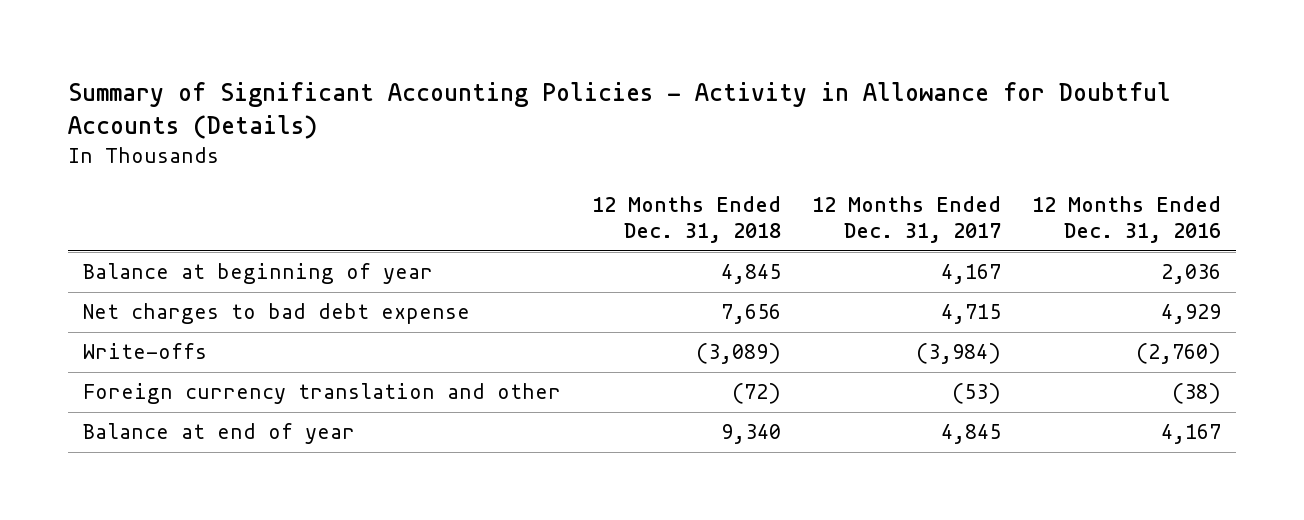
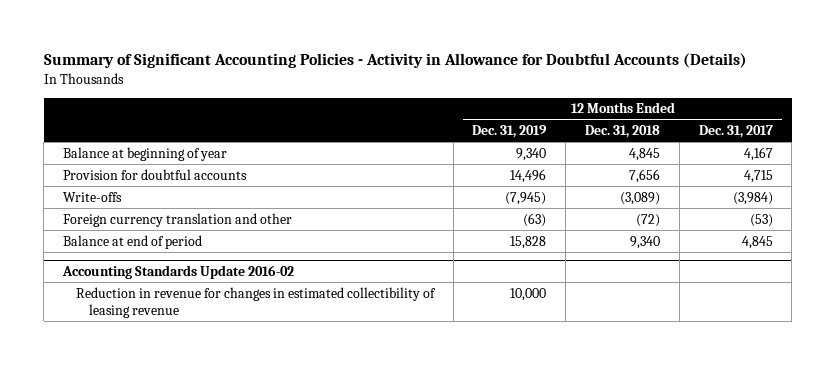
[1031,195,1221,243] 12 Months Ended Dec. 31, 2016 -> none
none -> [472,124,548,138] Dec. 31, 2019
[83,303,471,325] Net charges to bad debt expense -> [63,168,248,180] Provision for doubtful accounts
[83,423,356,445] Balance at end of year -> [63,234,203,249] Balance at end of period
none -> [62,265,295,280] Accounting Standards Update 2016-02
none -> [75,286,436,318] Reduction in revenue for changes in estimated collectibility of leasing revenue

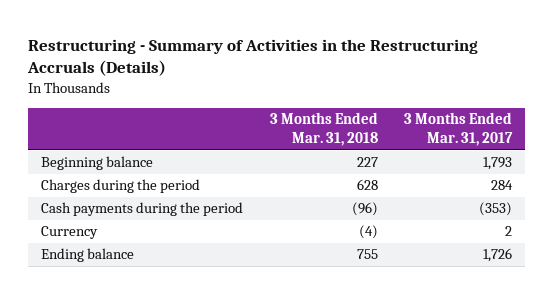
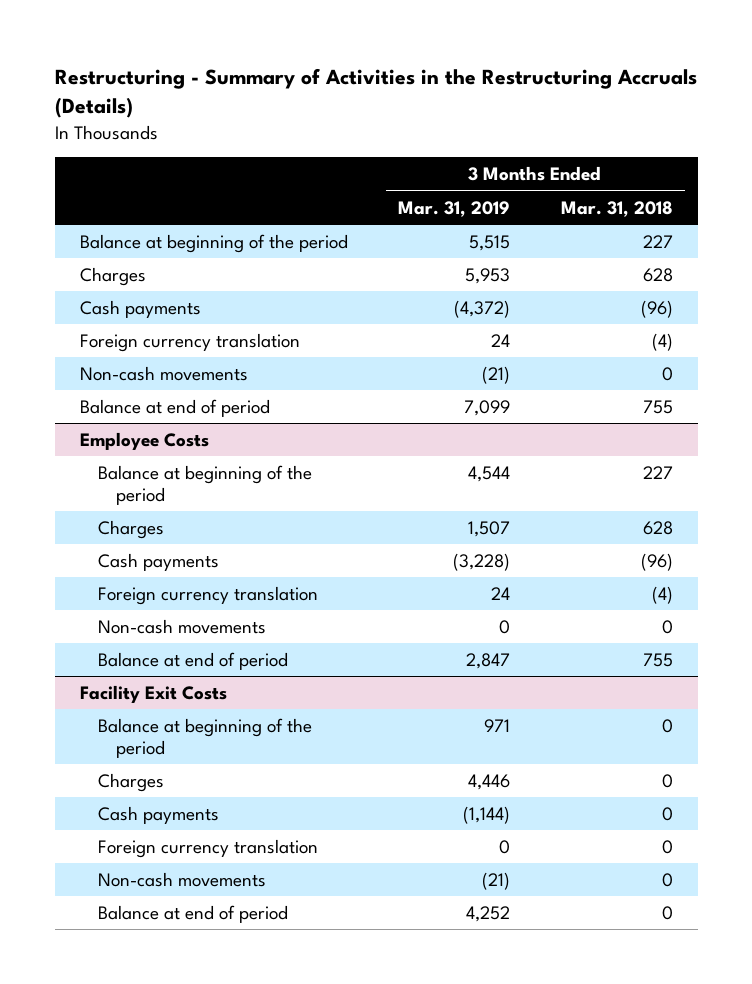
[403,112,513,147] 3 Months Ended Mar. 31, 2017 -> none
none -> [398,200,511,217] Mar. 31, 2019
[41,156,154,171] Beginning balance -> [79,233,348,253] Balance at beginning of the period
[41,179,201,194] Charges during the period -> [79,266,146,286] Charges
[41,202,244,217] Cash payments during the period -> [79,299,201,318] Cash payments
[41,226,99,240] Currency -> [79,332,300,352] Foreign currency translation
none -> [79,365,248,381] Non-cash movements
[41,248,135,263] Ending balance -> [79,398,270,417] Balance at end of period
none -> [79,431,209,450] Employee Costs
none -> [97,464,312,505] Balance at beginning of the period
none -> [97,519,164,539] Charges
none -> [97,552,219,571] Cash payments
none -> [97,585,318,605] Foreign currency translation
none -> [97,618,266,634] Non-cash movements
none -> [97,651,288,670] Balance at end of period
none -> [79,684,227,703] Facility Exit Costs
none -> [97,717,312,758] Balance at beginning of the period
none -> [97,772,164,792] Charges
none -> [97,805,219,824] Cash payments
none -> [97,838,318,858] Foreign currency translation
none -> [97,871,266,887] Non-cash movements
none -> [97,904,288,923] Balance at end of period

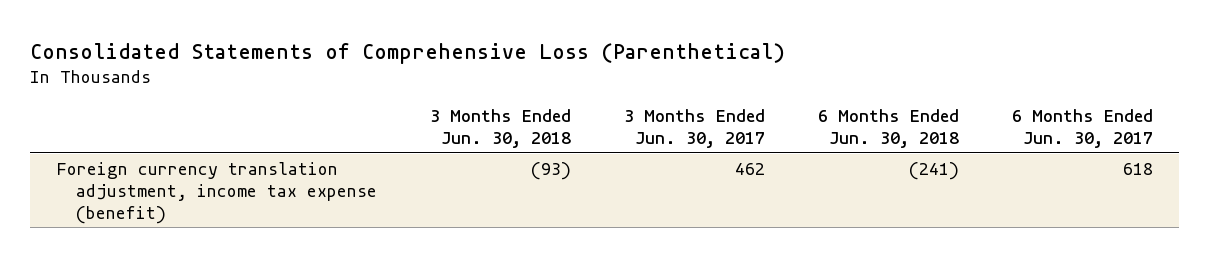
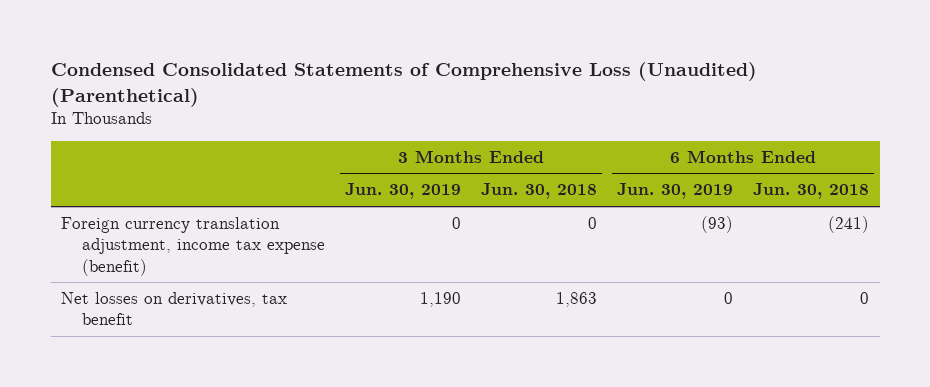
[30,42,786,64] Consolidated Statements of Comprehensive Loss (Parenthetical) -> [50,62,757,107] Condensed Consolidated Statements of Comprehensive Loss (Unaudited) (Parenthetical)
[623,109,765,149] 3 Months Ended Jun. 30, 2017 -> none
[1011,109,1153,149] 6 Months Ended Jun. 30, 2017 -> none
none -> [345,183,462,200] Jun. 30, 2019
none -> [617,183,734,200] Jun. 30, 2019
[530,161,571,180] (93) -> [588,217,598,230] 0
none -> [60,292,287,326] Net losses on derivatives, tax benefit

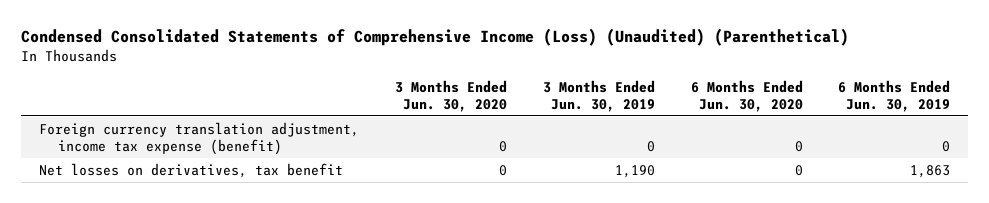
[50,62,757,107] Condensed Consolidated Statements of Comprehensive Loss (Unaudited) (Parenthetical) -> [20,28,849,47] Condensed Consolidated Statements of Comprehensive Income (Loss) (Unaudited) (Parenthetical)
[481,183,598,200] Jun. 30, 2018 -> none
[753,183,870,200] Jun. 30, 2018 -> none
none -> [394,80,507,112] 3 Months Ended Jun. 30, 2020
none -> [690,80,803,112] 6 Months Ended Jun. 30, 2020
[701,216,734,234] (93) -> [942,140,951,152] 0
[724,292,734,305] 0 -> [910,164,951,178] 1,863

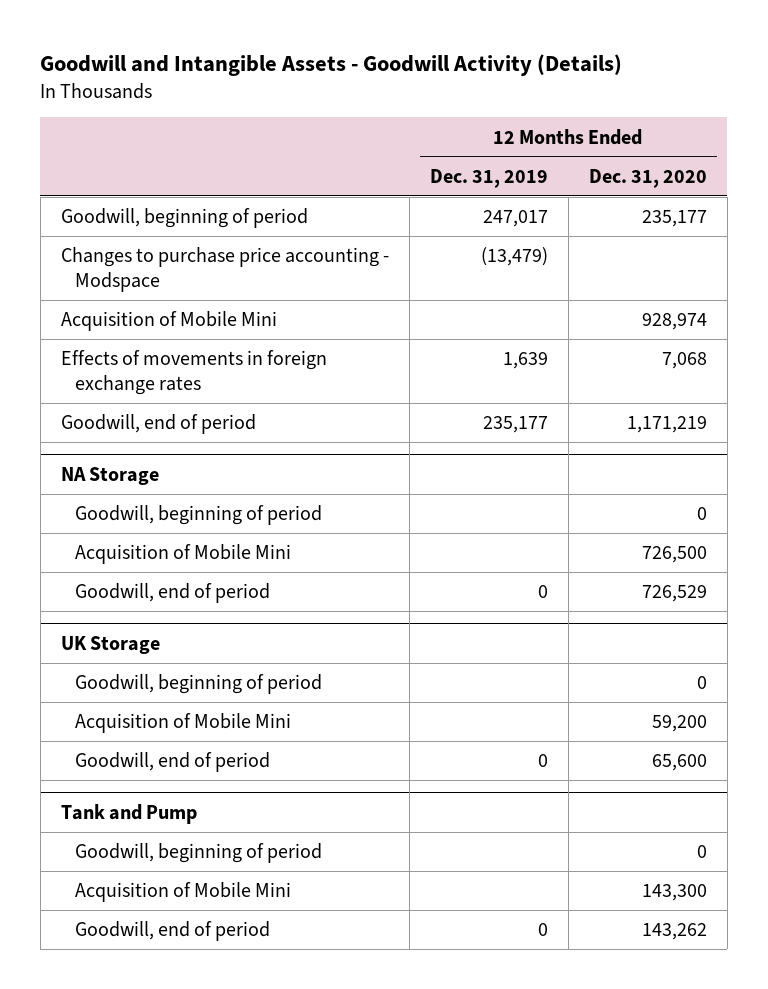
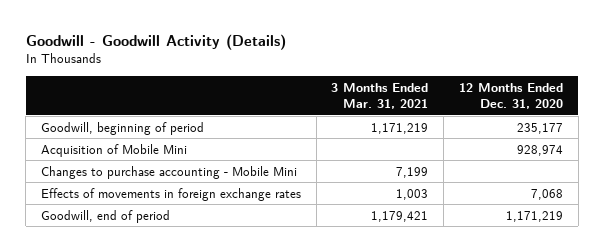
[40,54,623,77] Goodwill and Intangible Assets - Goodwill Activity (Details) -> [25,33,286,50] Goodwill - Goodwill Activity (Details)
[429,168,548,188] Dec. 31, 2019 -> none
none -> [331,82,429,110] 3 Months Ended Mar. 31, 2021
[60,247,389,293] Changes to purchase price accounting - Modspace -> none
none -> [40,165,297,179] Changes to purchase accounting - Mobile Mini
[60,466,159,485] NA Storage -> none
[75,505,323,526] Goodwill, beginning of period -> none
[75,544,292,565] Acquisition of Mobile Mini -> none
[75,583,271,604] Goodwill, end of period -> none
[60,635,160,654] UK Storage -> none
[75,674,323,695] Goodwill, beginning of period -> none
[75,713,292,734] Acquisition of Mobile Mini -> none
[75,752,271,773] Goodwill, end of period -> none
[60,803,197,824] Tank and Pump -> none
[75,843,323,864] Goodwill, beginning of period -> none
[75,882,292,903] Acquisition of Mobile Mini -> none
[75,921,271,942] Goodwill, end of period -> none

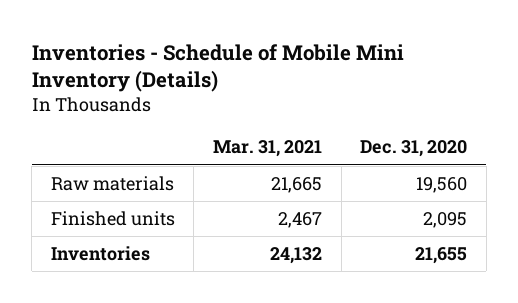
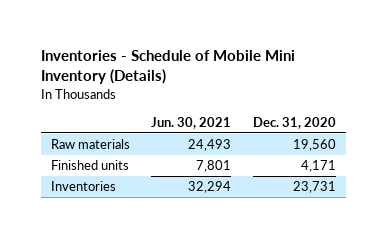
[213,140,323,158] Mar. 31, 2021 -> none
none -> [151,117,232,130] Jun. 30, 2021
[423,212,468,229] 2,095 -> [300,160,336,173] 4,171
[415,247,468,265] 21,655 -> [292,181,336,194] 23,731

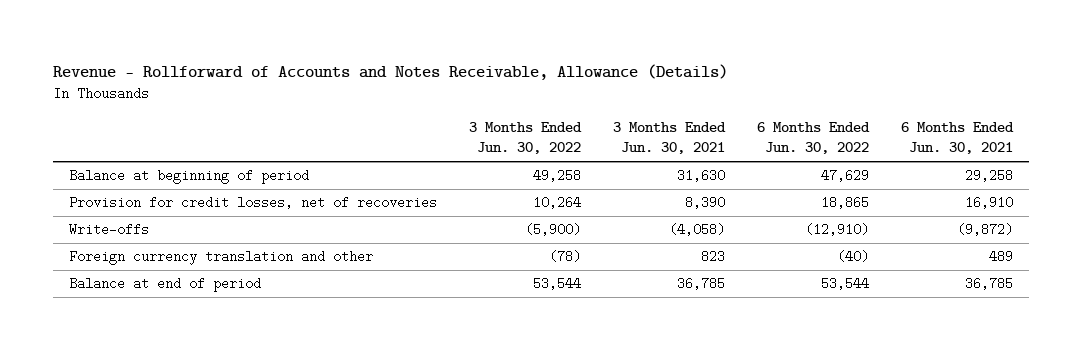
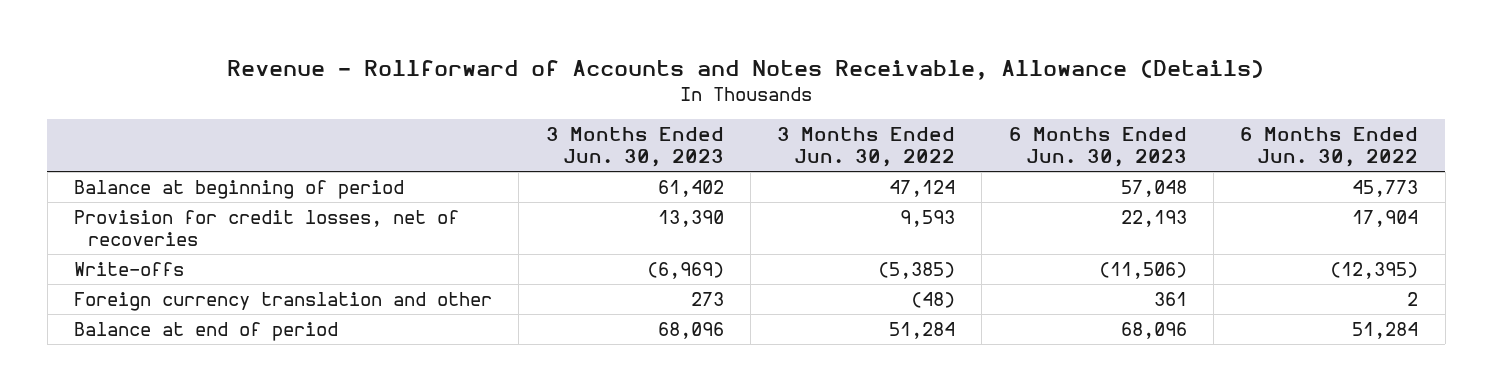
[612,122,726,155] 3 Months Ended Jun. 30, 2021 -> none
[900,122,1014,155] 6 Months Ended Jun. 30, 2021 -> none
none -> [545,127,724,167] 3 Months Ended Jun. 30, 2023
none -> [1008,127,1187,167] 6 Months Ended Jun. 30, 2023
[532,169,581,183] 49,258 -> [889,180,956,198] 47,124
[820,169,869,183] 47,629 -> [1352,180,1419,198] 45,773
[532,196,581,210] 10,264 -> [900,210,956,228] 9,593
[820,196,869,210] 18,865 -> [1352,210,1419,228] 17,904
[524,223,581,237] (5,900) -> [878,262,956,280] (5,385)
[804,223,869,237] (12,910) -> [1330,262,1419,280] (12,395)
[548,250,581,264] (78) -> [911,292,956,309] (48)
[836,250,869,264] (40) -> [1407,292,1419,307] 2
[532,277,581,291] 53,544 -> [889,322,956,340] 51,284
[820,277,869,291] 53,544 -> [1352,322,1419,340] 51,284

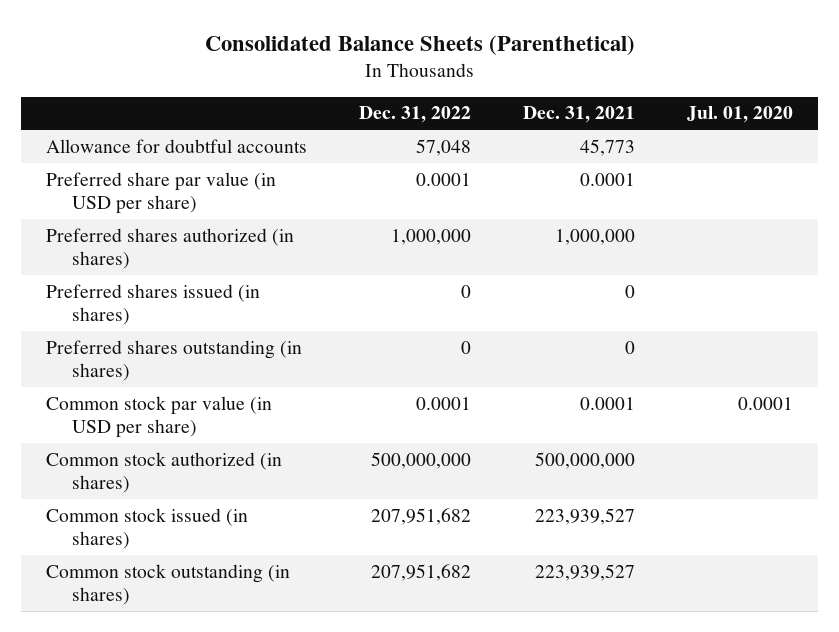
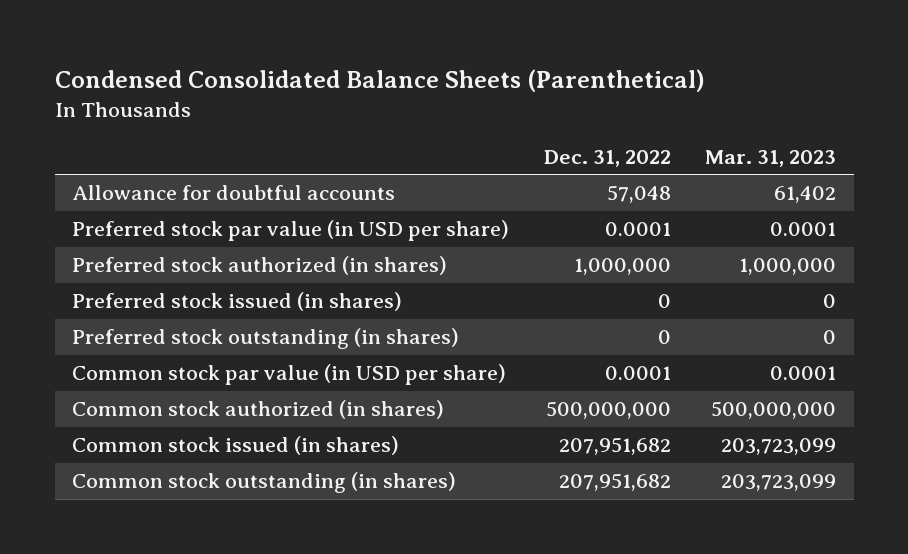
[204,34,635,55] Consolidated Balance Sheets (Parenthetical) -> [54,69,705,93] Condensed Consolidated Balance Sheets (Parenthetical)
[522,106,635,124] Dec. 31, 2021 -> none
[686,106,793,124] Jul. 01, 2020 -> none
none -> [705,149,837,167] Mar. 31, 2023
[46,171,277,214] Preferred share par value (in USD per share) -> [72,220,510,242] Preferred stock par value (in USD per share)
[46,227,295,269] Preferred shares authorized (in shares) -> [72,256,448,276] Preferred stock authorized (in shares)
[46,283,261,325] Preferred shares issued (in shares) -> [72,292,403,312] Preferred stock issued (in shares)
[46,339,303,381] Preferred shares outstanding (in shares) -> [72,328,460,350] Preferred stock outstanding (in shares)

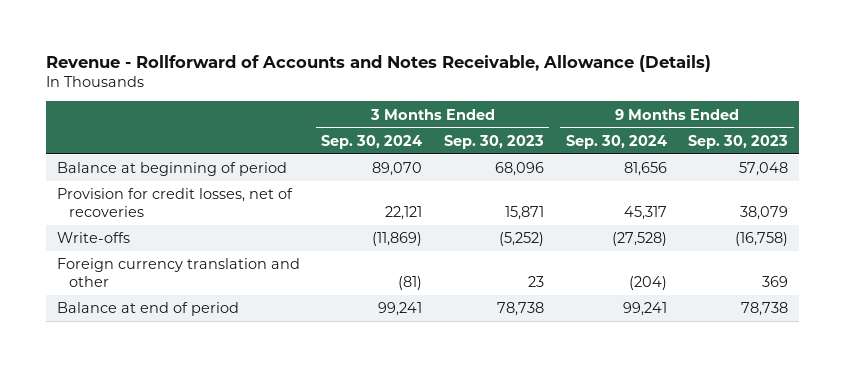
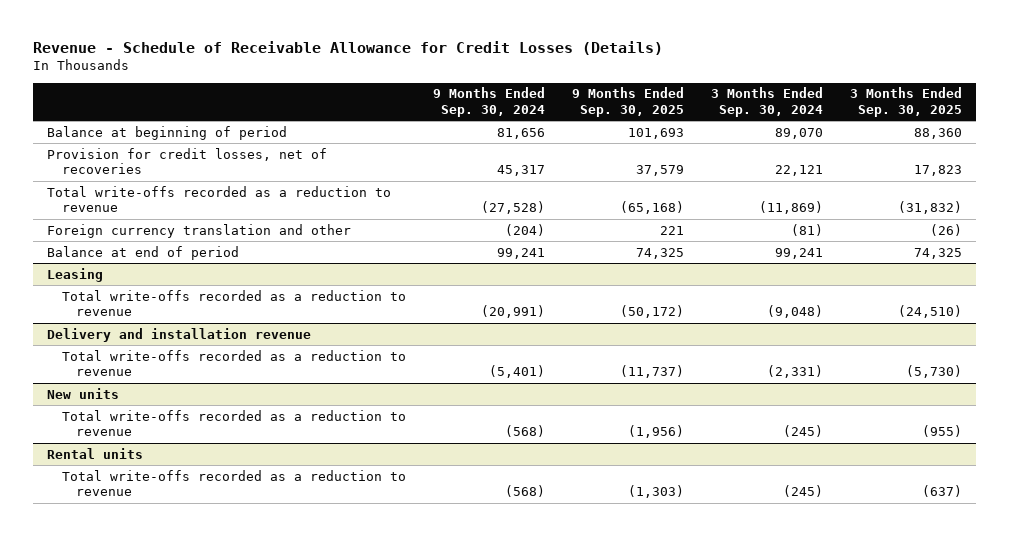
[45,54,711,72] Revenue - Rollforward of Accounts and Notes Receivable, Allowance (Details) -> [33,40,664,55] Revenue - Schedule of Receivable Allowance for Credit Losses (Details)
[443,134,544,149] Sep. 30, 2023 -> none
[688,134,789,149] Sep. 30, 2023 -> none
none -> [571,87,684,117] 9 Months Ended Sep. 30, 2025
none -> [850,87,963,117] 3 Months Ended Sep. 30, 2025
[56,232,130,244] Write-offs -> [46,185,391,213] Total write-offs recorded as a reduction to revenue
none -> [46,267,103,282] Leasing
none -> [61,289,406,317] Total write-offs recorded as a reduction to revenue
none -> [46,327,311,342] Delivery and installation revenue
none -> [61,349,406,377] Total write-offs recorded as a reduction to revenue
none -> [46,387,119,399] New units
none -> [61,409,406,437] Total write-offs recorded as a reduction to revenue
none -> [46,447,143,459] Rental units
none -> [61,469,406,497] Total write-offs recorded as a reduction to revenue

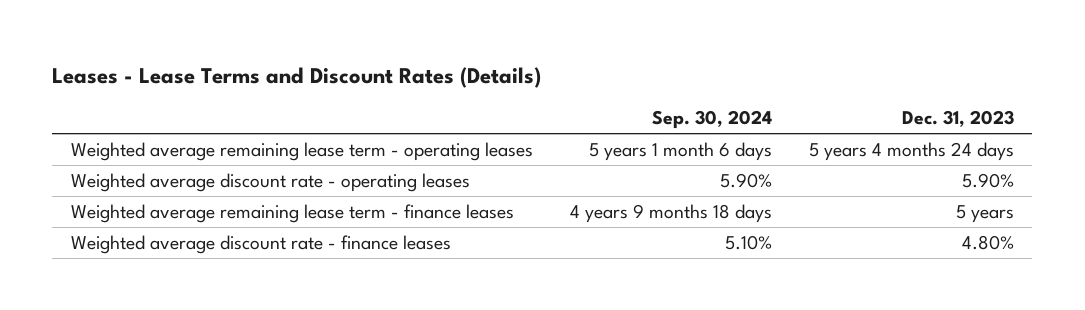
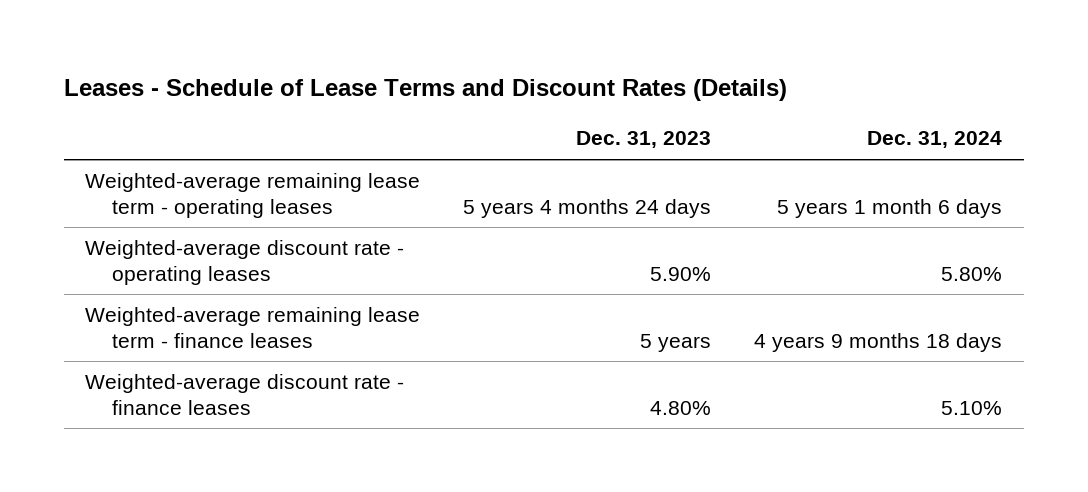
[52,66,542,88] Leases - Lease Terms and Discount Rates (Details) -> [63,79,787,102] Leases - Schedule of Lease Terms and Discount Rates (Details)
[651,110,772,130] Sep. 30, 2024 -> none
none -> [867,131,1003,149] Dec. 31, 2024
[70,141,533,161] Weighted average remaining lease term - operating leases -> [85,173,421,218] Weighted-average remaining lease term - operating leases
[70,172,470,192] Weighted average discount rate - operating leases -> [85,240,405,285] Weighted-average discount rate - operating leases
[70,203,514,223] Weighted average remaining lease term - finance leases -> [85,307,421,348] Weighted-average remaining lease term - finance leases
[70,234,451,254] Weighted average discount rate - finance leases -> [85,374,405,415] Weighted-average discount rate - finance leases

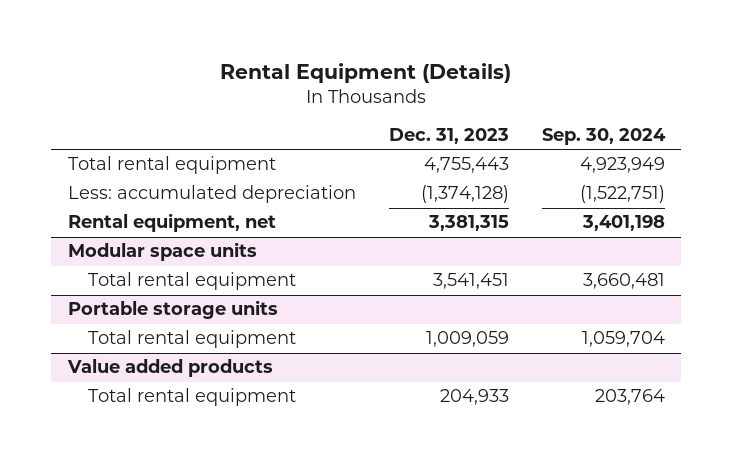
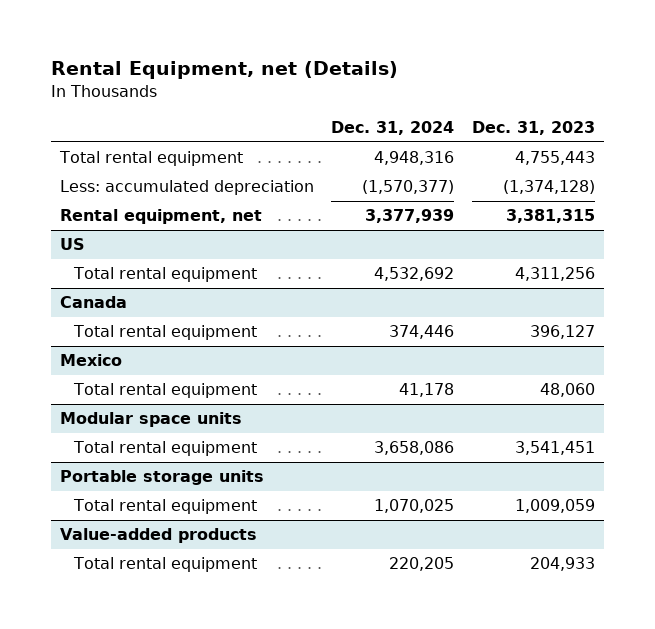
[220,62,512,83] Rental Equipment (Details) -> [50,61,398,80] Rental Equipment, net (Details)
[541,128,666,146] Sep. 30, 2024 -> none
none -> [331,121,455,136] Dec. 31, 2024
none -> [59,238,85,251] US
none -> [72,267,257,283] Total rental equipment
none -> [59,296,127,309] Canada
none -> [72,325,257,341] Total rental equipment
none -> [59,354,122,367] Mexico
none -> [72,383,257,399] Total rental equipment
[66,359,273,378] Value added products -> [59,528,257,544] Value-added products

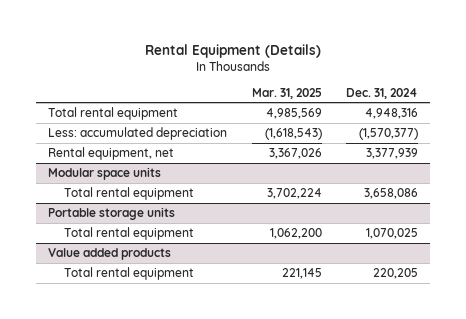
[50,61,398,80] Rental Equipment, net (Details) -> [145,43,322,58] Rental Equipment (Details)
[471,121,595,136] Dec. 31, 2023 -> none
none -> [251,87,322,99] Mar. 31, 2025
[59,238,85,251] US -> none
[72,267,257,283] Total rental equipment -> none
[59,296,127,309] Canada -> none
[72,325,257,341] Total rental equipment -> none
[59,354,122,367] Mexico -> none
[72,383,257,399] Total rental equipment -> none
[59,528,257,544] Value-added products -> [48,248,172,261] Value added products

